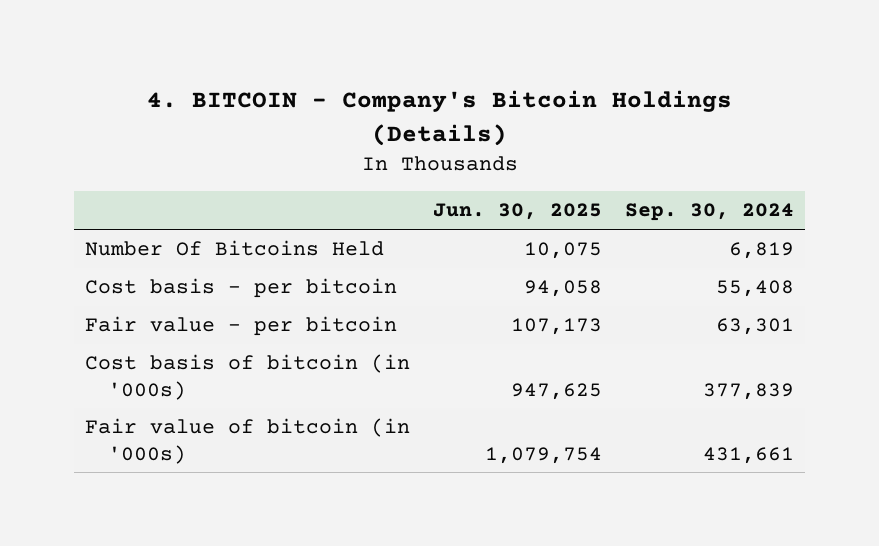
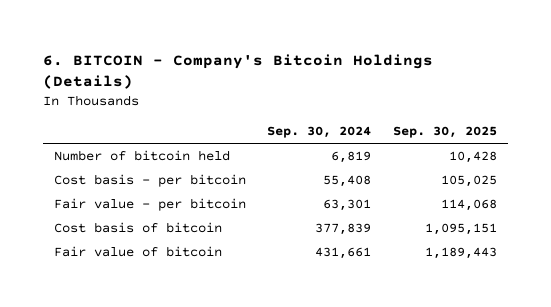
[146,90,732,146] 4. BITCOIN - Company's Bitcoin Holdings (Details) -> [43,53,434,90] 6. BITCOIN - Company's Bitcoin Holdings (Details)
[433,203,603,221] Jun. 30, 2025 -> none
none -> [393,126,498,139] Sep. 30, 2025
[85,240,385,257] Number Of Bitcoins Held -> [53,150,230,162] Number of bitcoin held
[85,354,411,400] Cost basis of bitcoin (in '000s) -> [53,222,222,234] Cost basis of bitcoin
[85,418,411,464] Fair value of bitcoin (in '000s) -> [53,246,222,258] Fair value of bitcoin

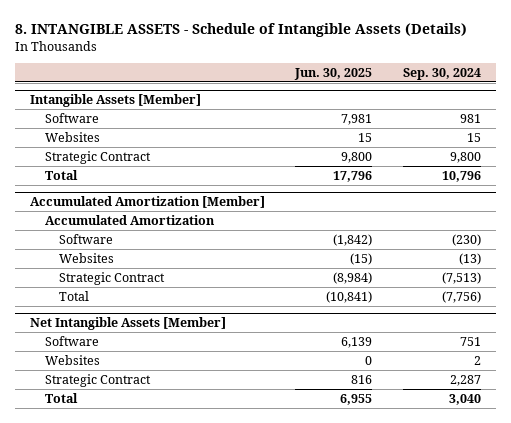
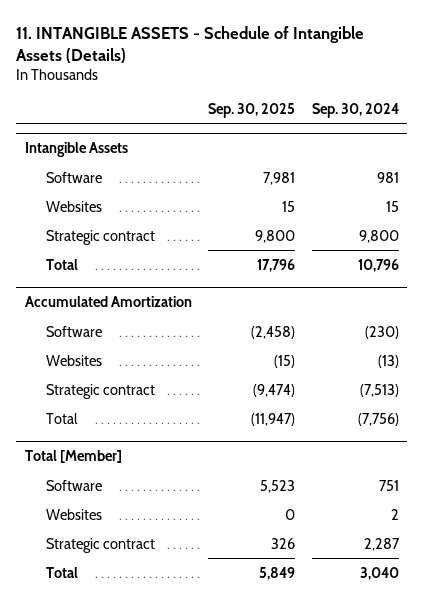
[15,23,468,38] 8. INTANGIBLE ASSETS - Schedule of Intangible Assets (Details) -> [16,25,365,64] 11. INTANGIBLE ASSETS - Schedule of Intangible Assets (Details)
[294,67,373,80] Jun. 30, 2025 -> none
none -> [208,103,296,119] Sep. 30, 2025
[30,94,202,108] Intangible Assets [Member] -> [24,142,128,158] Intangible Assets
[44,150,151,164] Strategic Contract -> [45,229,155,245] Strategic contract
[44,214,215,225] Accumulated Amortization -> none
[30,196,266,209] Accumulated Amortization [Member] -> [24,296,192,308] Accumulated Amortization
[59,271,166,285] Strategic Contract -> [45,383,155,399] Strategic contract
[30,317,227,331] Net Intangible Assets [Member] -> none
none -> [24,450,122,464] Total [Member]
[44,373,151,387] Strategic Contract -> [45,537,155,553] Strategic contract

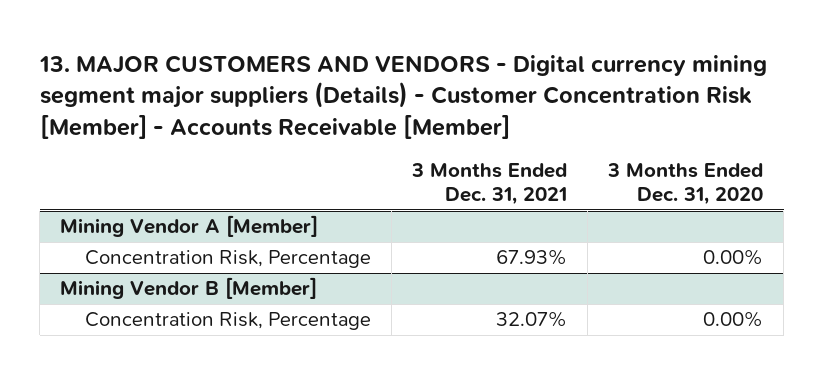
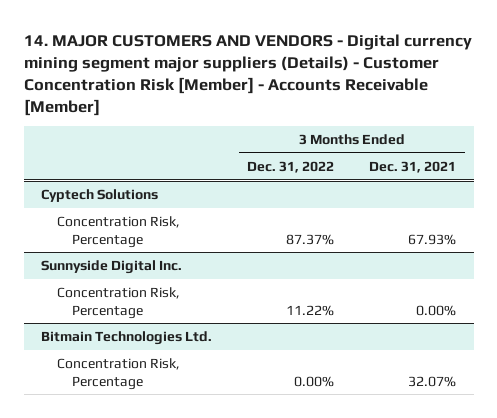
[38,54,767,139] 13. MAJOR CUSTOMERS AND VENDORS - Digital currency mining segment major suppliers (Details) - Customer Concentration Risk [Member] - Accounts Receivable [Member] -> [23,33,472,116] 14. MAJOR CUSTOMERS AND VENDORS - Digital currency mining segment major suppliers (Details) - Customer Concentration Risk [Member] - Accounts Receivable [Member]
[607,163,764,206] 3 Months Ended Dec. 31, 2020 -> none
none -> [247,160,335,173] Dec. 31, 2022
[60,215,319,238] Mining Vendor A [Member] -> [41,189,159,203] Cyptech Solutions
[60,277,318,300] Mining Vendor B [Member] -> [41,260,183,275] Sunnyside Digital Inc.
none -> [56,287,180,319] Concentration Risk, Percentage
none -> [41,331,213,346] Bitmain Technologies Ltd.

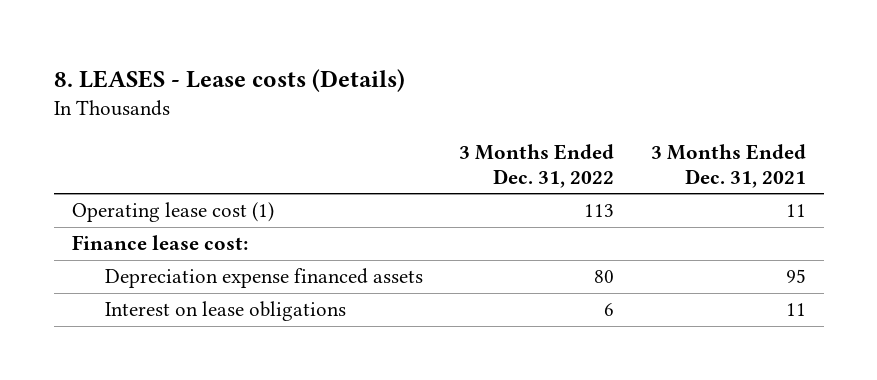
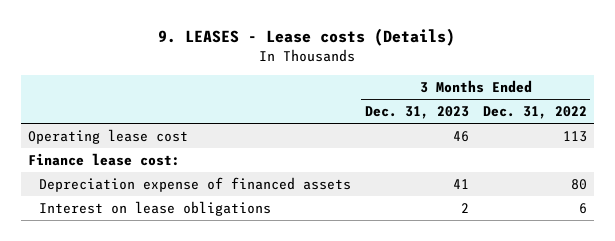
[53,68,405,92] 8. LEASES - Lease costs (Details) -> [158,28,456,47] 9. LEASES - Lease costs (Details)
[650,144,806,188] 3 Months Ended Dec. 31, 2021 -> none
none -> [364,105,469,119] Dec. 31, 2023
[71,202,274,223] Operating lease cost (1) -> [27,128,188,144] Operating lease cost
[105,268,424,289] Depreciation expense financed assets -> [38,176,351,192] Depreciation expense of financed assets

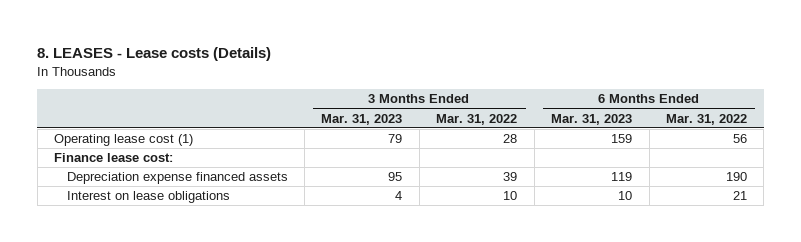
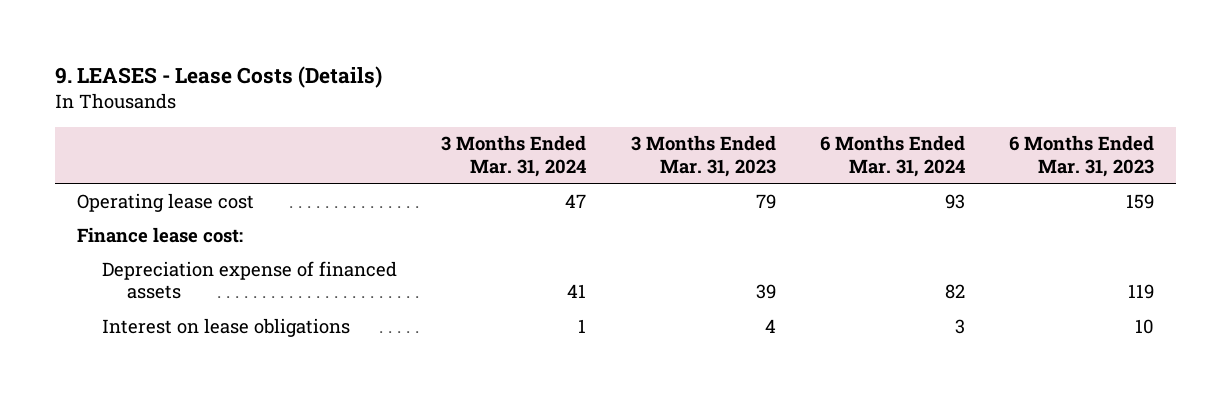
[37,46,272,61] 8. LEASES - Lease costs (Details) -> [54,66,382,89] 9. LEASES - Lease Costs (Details)
[436,113,518,125] Mar. 31, 2022 -> none
[665,113,747,125] Mar. 31, 2022 -> none
none -> [441,135,587,177] 3 Months Ended Mar. 31, 2024
none -> [819,135,965,177] 6 Months Ended Mar. 31, 2024
[54,134,194,147] Operating lease cost (1) -> [76,192,254,212] Operating lease cost
[66,172,288,185] Depreciation expense financed assets -> [101,260,397,300] Depreciation expense of financed assets
[388,172,403,182] 95 -> [755,284,776,300] 39

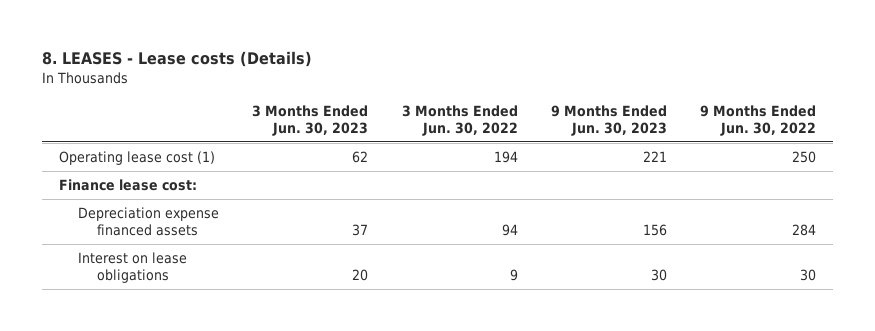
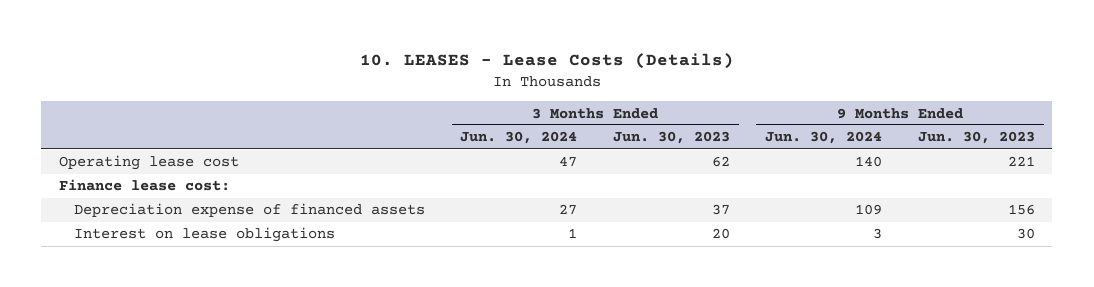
[41,50,312,67] 8. LEASES - Lease costs (Details) -> [359,53,734,70] 10. LEASES - Lease Costs (Details)
[401,105,518,136] 3 Months Ended Jun. 30, 2022 -> none
[700,105,817,136] 9 Months Ended Jun. 30, 2022 -> none
none -> [460,131,578,145] Jun. 30, 2024
none -> [765,131,883,145] Jun. 30, 2024
[58,151,215,166] Operating lease cost (1) -> [59,155,240,171] Operating lease cost
[77,207,219,236] Depreciation expense financed assets -> [73,203,425,218] Depreciation expense of financed assets

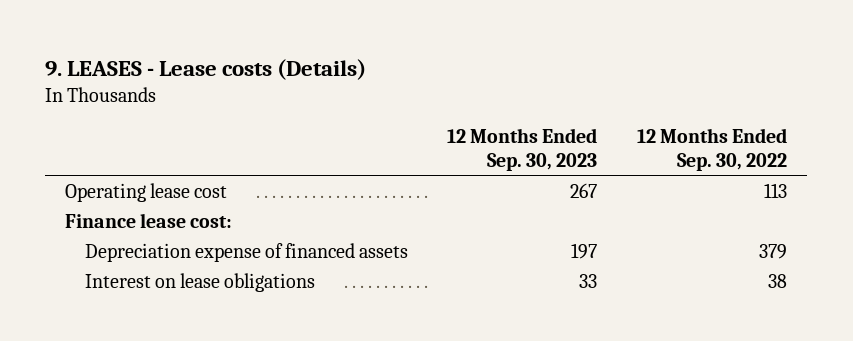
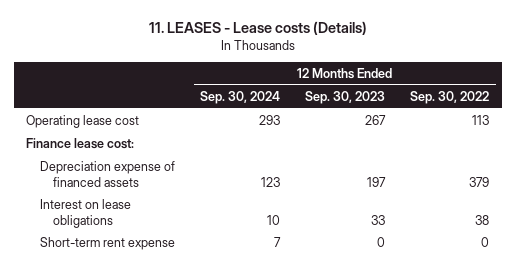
[45,58,367,80] 9. LEASES - Lease costs (Details) -> [148,21,367,36] 11. LEASES - Lease costs (Details)
none -> [200,90,281,104] Sep. 30, 2024
none -> [39,236,175,250] Short-term rent expense

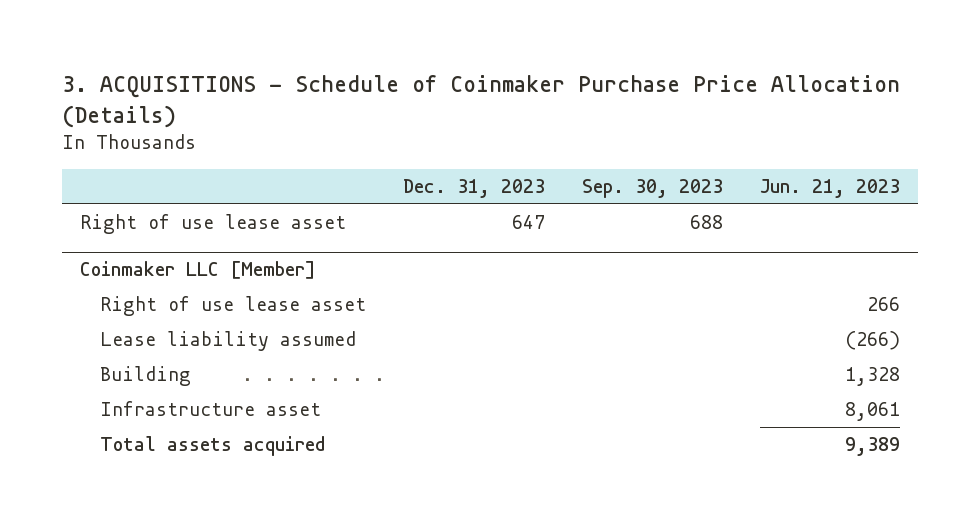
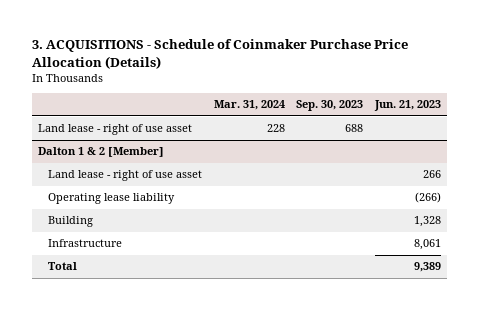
[403,179,546,199] Dec. 31, 2023 -> none
none -> [213,100,285,111] Mar. 31, 2024
[80,261,317,280] Coinmaker LLC [Member] -> none
[80,214,347,235] Right of use lease asset -> [37,124,192,136] Land lease - right of use asset
none -> [37,147,164,158] Dalton 1 & 2 [Member]
[100,296,367,317] Right of use lease asset -> [48,170,203,182] Land lease - right of use asset
[100,331,357,352] Lease liability assumed -> [48,193,176,205] Operating lease liability
[100,401,322,417] Infrastructure asset -> [48,239,123,248] Infrastructure
[100,436,326,457] Total assets acquired -> [48,262,78,271] Total

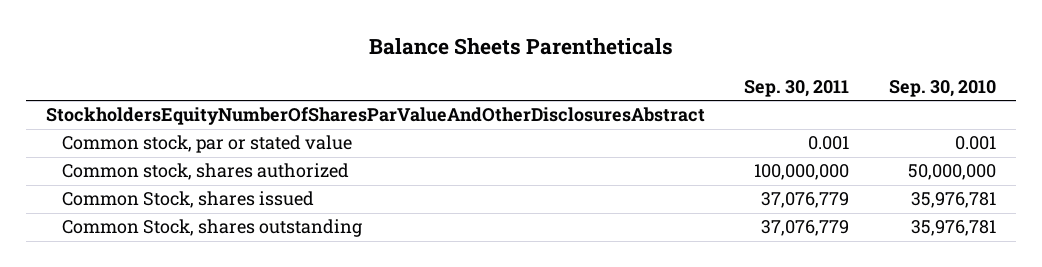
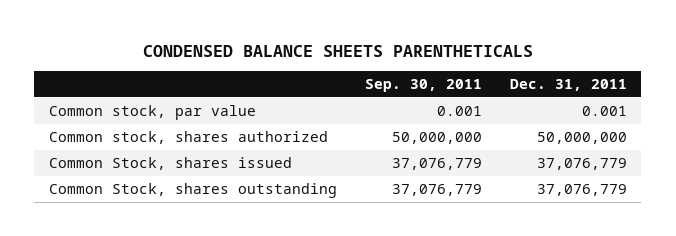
[368,38,673,56] Balance Sheets Parentheticals -> [142,44,533,57] CONDENSED BALANCE SHEETS PARENTHETICALS
[888,79,996,97] Sep. 30, 2010 -> none
none -> [510,79,628,92] Dec. 31, 2011
[45,107,705,126] StockholdersEquityNumberOfSharesParValueAndOtherDisclosuresAbstract -> none
[61,135,352,154] Common stock, par or stated value -> [48,105,256,121] Common stock, par value
[754,164,850,181] 100,000,000 -> [391,132,482,145] 50,000,000

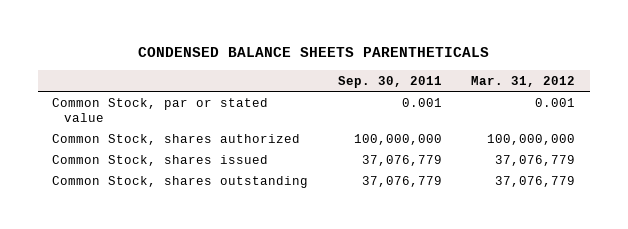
[510,79,628,92] Dec. 31, 2011 -> none
none -> [471,75,576,87] Mar. 31, 2012
[48,105,256,121] Common stock, par value -> [52,97,269,122] Common Stock, par or stated value
[48,131,328,145] Common stock, shares authorized -> [52,133,301,145] Common Stock, shares authorized
[391,132,482,145] 50,000,000 -> [353,133,442,145] 100,000,000

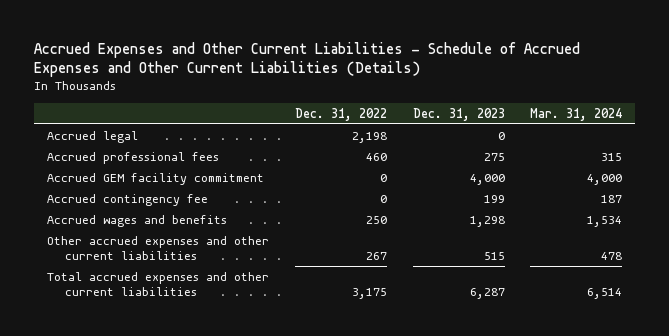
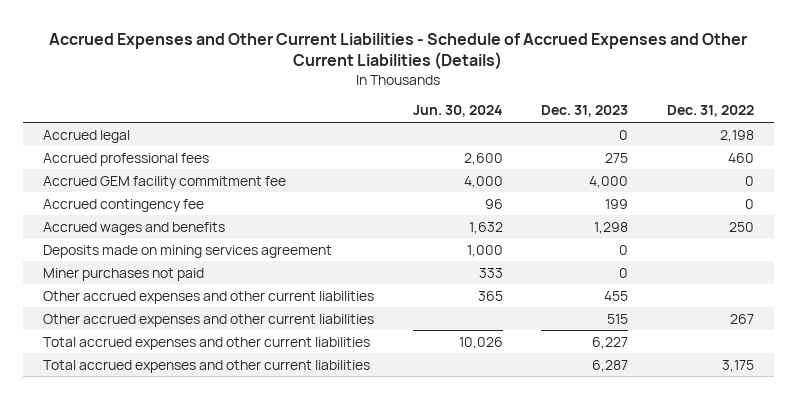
[530,107,623,121] Mar. 31, 2024 -> none
none -> [412,105,503,118] Jun. 30, 2024
[46,173,264,186] Accrued GEM facility commitment -> [42,175,286,189] Accrued GEM facility commitment fee
none -> [42,244,332,258] Deposits made on mining services agreement
none -> [42,267,204,281] Miner purchases not paid
none -> [42,290,374,304] Other accrued expenses and other current liabilities
none -> [42,336,370,350] Total accrued expenses and other current liabilities

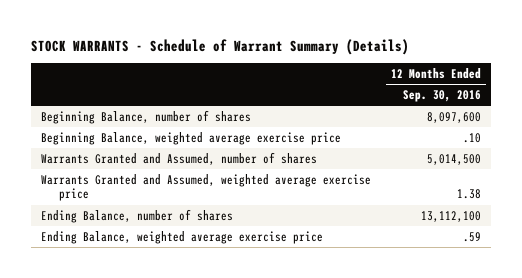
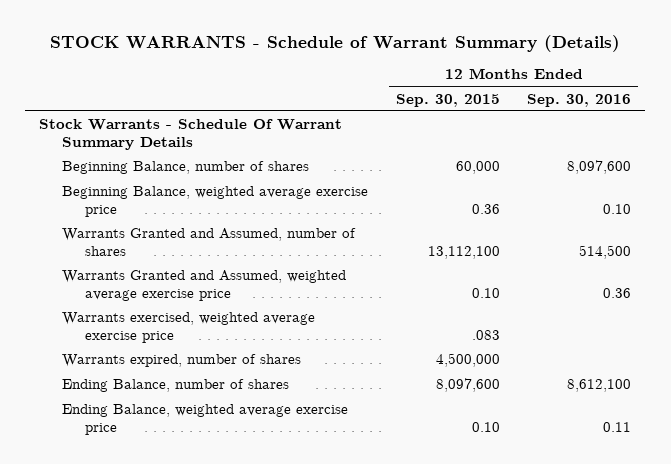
none -> [395,93,500,107] Sep. 30, 2015
none -> [39,119,343,150] Stock Warrants - Schedule Of Warrant Summary Details
[462,132,481,143] .10 -> [603,203,632,214] 0.10
[426,153,481,165] 5,014,500 -> [579,244,632,259] 514,500
[456,189,481,200] 1.38 -> [603,287,632,298] 0.36
none -> [61,312,315,343] Warrants exercised, weighted average exercise price
none -> [61,354,301,368] Warrants expired, number of shares
[420,210,481,222] 13,112,100 -> [567,379,632,393] 8,612,100
[462,231,481,242] .59 -> [603,421,632,432] 0.11

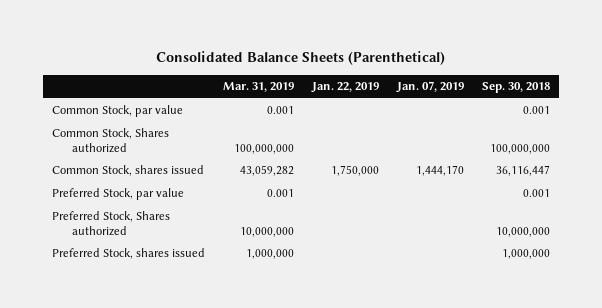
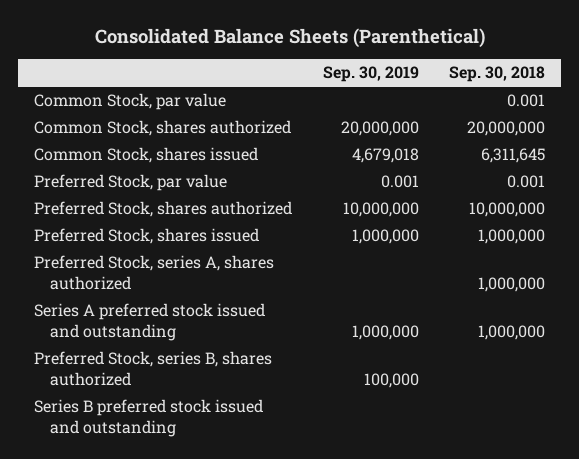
[222,82,294,93] Mar. 31, 2019 -> none
[310,82,379,94] Jan. 22, 2019 -> none
[395,81,464,94] Jan. 07, 2019 -> none
none -> [322,66,419,83] Sep. 30, 2019
[51,128,169,153] Common Stock, Shares authorized -> [33,120,291,137] Common Stock, shares authorized
[489,143,550,154] 100,000,000 -> [467,121,546,137] 20,000,000
[495,165,550,177] 36,116,447 -> [481,148,546,164] 6,311,645
[51,211,170,236] Preferred Stock, Shares authorized -> [33,201,292,218] Preferred Stock, shares authorized
none -> [33,255,274,290] Preferred Stock, series A, shares authorized
none -> [33,303,265,341] Series A preferred stock issued and outstanding
none -> [33,351,272,386] Preferred Stock, series B, shares authorized
none -> [33,399,263,437] Series B preferred stock issued and outstanding

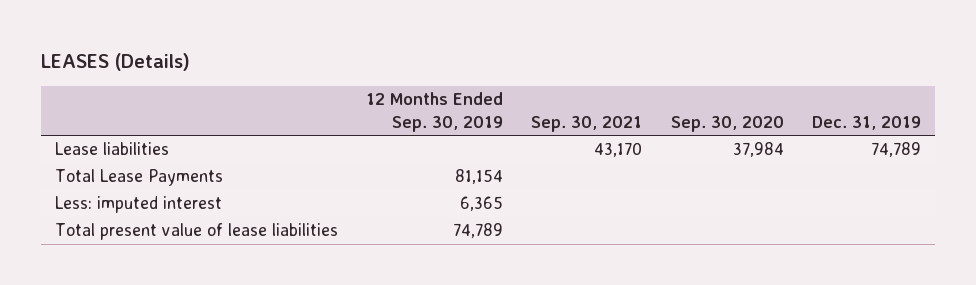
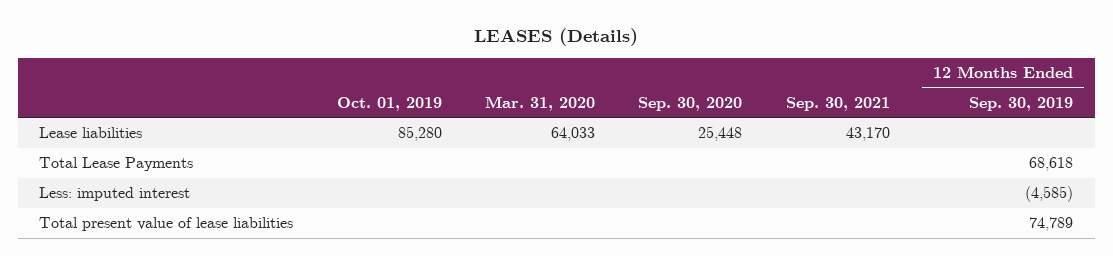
[811,115,921,130] Dec. 31, 2019 -> none
none -> [336,96,442,111] Oct. 01, 2019
none -> [485,95,596,111] Mar. 31, 2020
[732,142,784,158] 37,984 -> [698,126,743,142] 25,448
[455,169,504,185] 81,154 -> [1029,157,1074,172] 68,618
[460,196,504,212] 6,365 -> [1025,186,1074,203] (4,585)

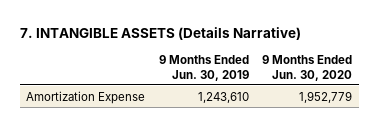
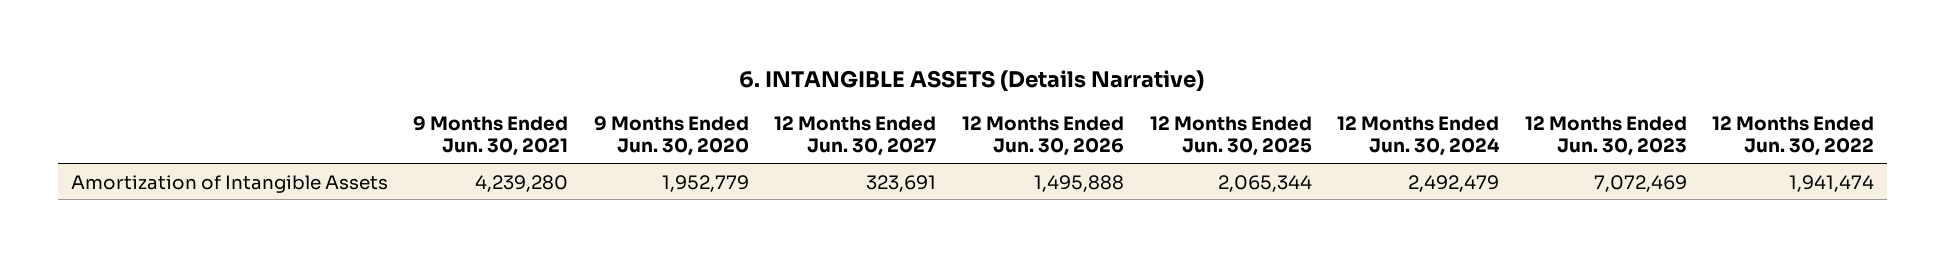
[19,26,301,40] 7. INTANGIBLE ASSETS (Details Narrative) -> [739,69,1205,91] 6. INTANGIBLE ASSETS (Details Narrative)
[158,55,249,81] 9 Months Ended Jun. 30, 2019 -> none
none -> [413,115,569,157] 9 Months Ended Jun. 30, 2021
none -> [774,115,937,157] 12 Months Ended Jun. 30, 2027
none -> [961,115,1124,157] 12 Months Ended Jun. 30, 2026
none -> [1149,115,1312,157] 12 Months Ended Jun. 30, 2025
none -> [1337,115,1501,157] 12 Months Ended Jun. 30, 2024
none -> [1524,115,1687,157] 12 Months Ended Jun. 30, 2023
none -> [1712,115,1875,157] 12 Months Ended Jun. 30, 2022
[26,90,146,104] Amortization Expense -> [70,174,388,193] Amortization of Intangible Assets

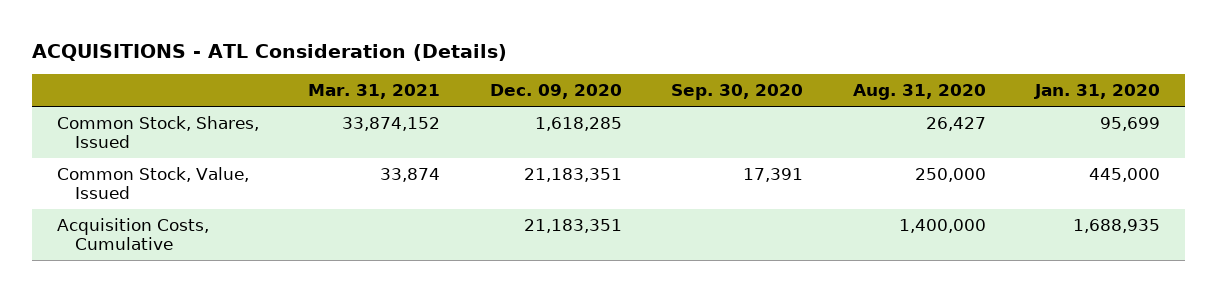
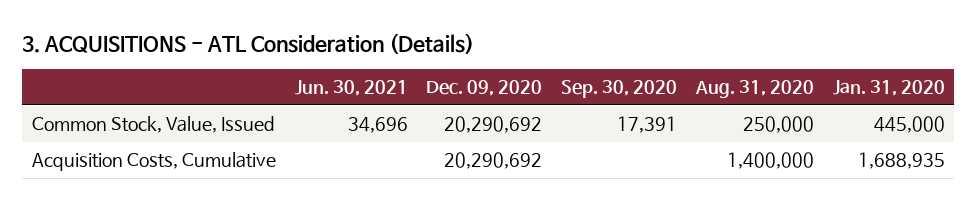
[32,43,508,61] ACQUISITIONS - ATL Consideration (Details) -> [22,32,475,54] 3. ACQUISITIONS - ATL Consideration (Details)
[308,84,441,100] Mar. 31, 2021 -> none
none -> [294,80,408,97] Jun. 30, 2021
[56,115,259,149] Common Stock, Shares, Issued -> none
[523,167,622,182] 21,183,351 -> [444,116,543,134] 20,290,692
[523,218,622,233] 21,183,351 -> [444,152,543,170] 20,290,692

